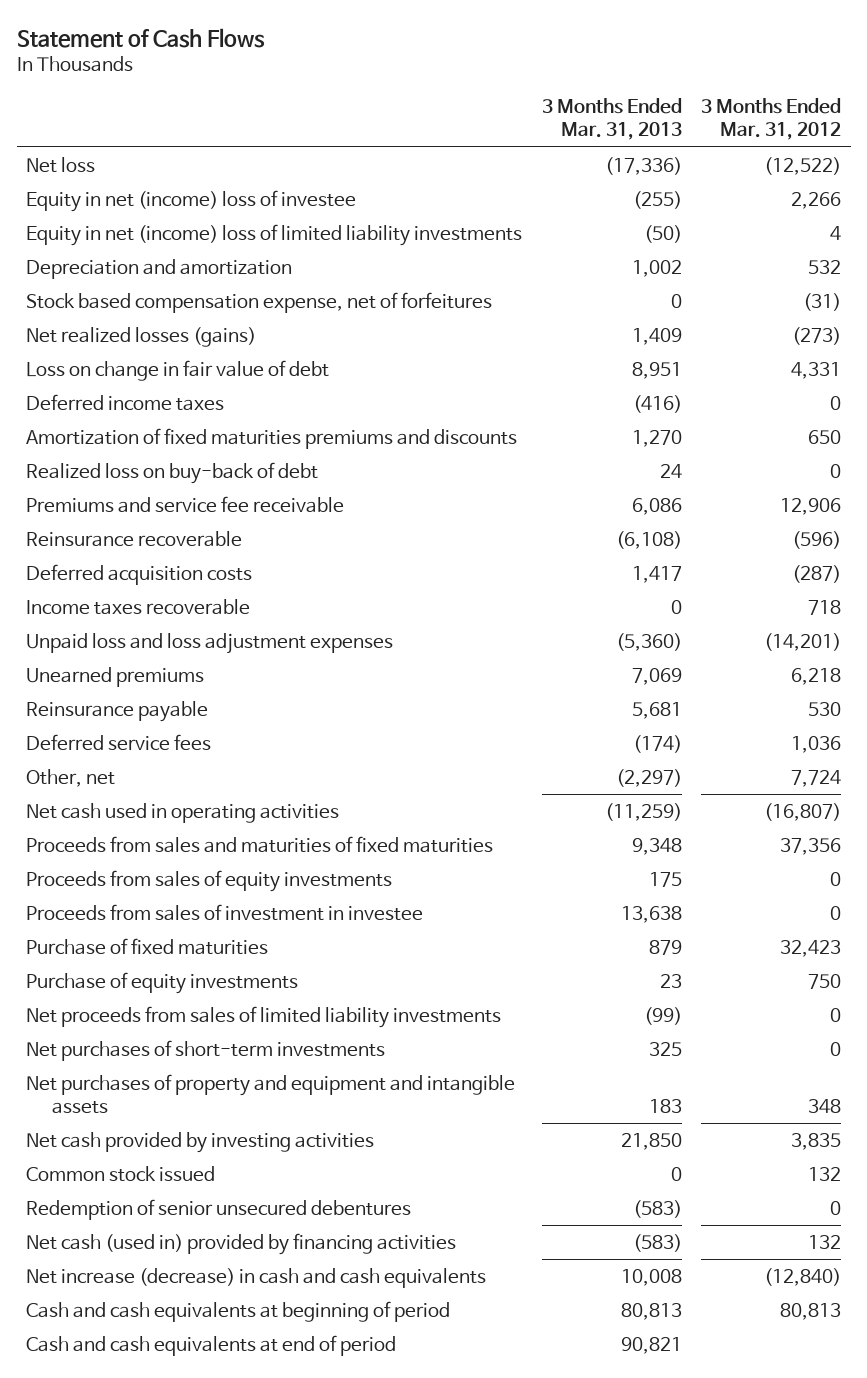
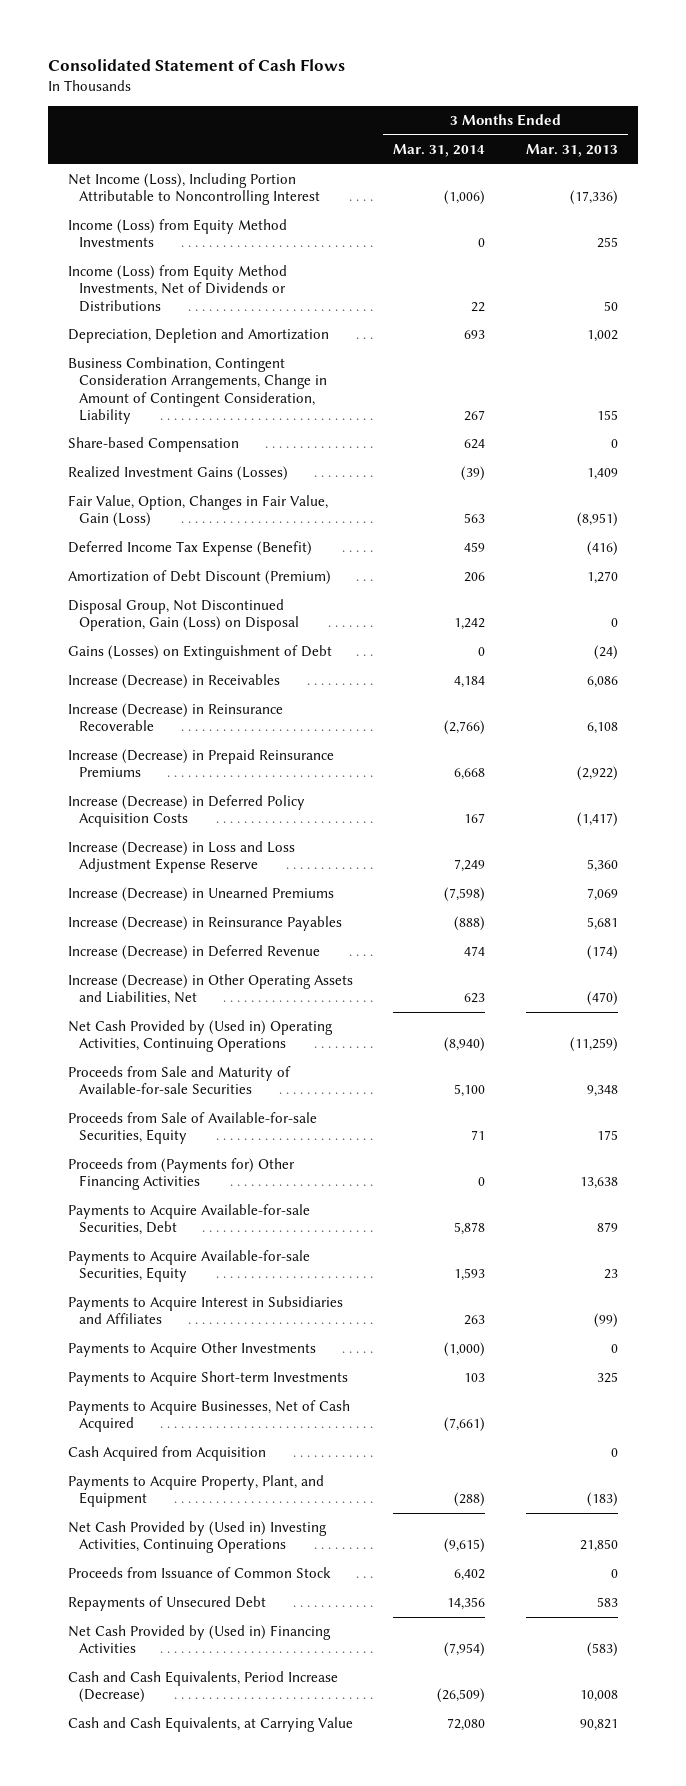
[16,27,265,48] Statement of Cash Flows -> [47,58,345,71] Consolidated Statement of Cash Flows
[701,98,842,141] 3 Months Ended Mar. 31, 2012 -> none
none -> [393,144,486,158] Mar. 31, 2014
[26,598,251,615] Income taxes recoverable -> none
[26,1334,397,1356] Cash and cash equivalents at end of period -> none
[26,156,96,173] Net loss -> [67,173,320,206] Net Income (Loss), Including Portion Attributable to Noncontrolling Interest
[26,189,357,212] Equity in net (income) loss of investee -> [67,219,287,248] Income (Loss) from Equity Method Investments
[632,190,682,209] (255) -> [596,237,618,249] 255
[26,223,523,246] Equity in net (income) loss of limited liability investments -> [67,265,287,312] Income (Loss) from Equity Method Investments, Net of Dividends or Distributions
[643,224,682,243] (50) -> [603,300,618,311] 50
[26,258,293,279] Depreciation and amortization -> [67,328,329,344] Depreciation, Depletion and Amortization
none -> [67,357,327,424] Business Combination, Contingent Consideration Arrangements, Change in Amount of Contingent Consideration, Liability
[26,291,493,313] Stock based compensation expense, net of forfeitures -> [67,437,239,453] Share-based Compensation
[26,326,257,347] Net realized losses (gains) -> [67,466,288,482] Realized Investment Gains (Losses)
[26,359,330,381] Loss on change in fair value of debt -> [67,495,328,528] Fair Value, Option, Changes in Fair Value, Gain (Loss)
[631,361,682,379] 8,951 -> [576,512,618,528] (8,951)
[26,393,225,411] Deferred income taxes -> [67,541,312,557] Deferred Income Tax Expense (Benefit)
[26,427,518,449] Amortization of fixed maturities premiums and discounts -> [67,570,331,586] Amortization of Debt Discount (Premium)
none -> [67,599,299,632] Disposal Group, Not Discontinued Operation, Gain (Loss) on Disposal
[26,461,319,484] Realized loss on buy-back of debt -> [67,645,332,661] Gains (Losses) on Extinguishment of Debt
[659,463,682,478] 24 -> [593,645,618,661] (24)
[26,495,345,513] Premiums and service fee receivable -> [67,674,280,690] Increase (Decrease) in Receivables
[26,530,243,547] Reinsurance recoverable -> [67,703,283,732] Increase (Decrease) in Reinsurance Recoverable
[615,530,682,549] (6,108) -> [586,722,618,735] 6,108
none -> [67,749,334,778] Increase (Decrease) in Prepaid Reinsurance Premiums
[26,563,253,585] Deferred acquisition costs -> [67,795,305,828] Increase (Decrease) in Deferred Policy Acquisition Costs
[631,565,682,583] 1,417 -> [576,812,618,828] (1,417)
[26,632,394,654] Unpaid loss and loss adjustment expenses -> [67,841,295,874] Increase (Decrease) in Loss and Loss Adjustment Expense Reserve
[615,632,682,651] (5,360) -> [586,859,618,873] 5,360
[26,666,205,687] Unearned premiums -> [67,887,334,903] Increase (Decrease) in Unearned Premiums
[26,700,209,722] Reinsurance payable -> [67,916,342,932] Increase (Decrease) in Reinsurance Payables
[26,733,212,751] Deferred service fees -> [67,945,320,961] Increase (Decrease) in Deferred Revenue
[26,768,116,787] Other, net -> [67,974,353,1006] Increase (Decrease) in Other Operating Assets and Liabilities, Net
[615,768,682,787] (2,297) -> [586,991,618,1007] (470)
[26,802,340,823] Net cash used in operating activities -> [67,1020,333,1053] Net Cash Provided by (Used in) Operating Activities, Continuing Operations
[26,835,494,853] Proceeds from sales and maturities of fixed maturities -> [67,1066,291,1095] Proceeds from Sale and Maturity of Available-for-sale Securities
[26,869,393,892] Proceeds from sales of equity investments -> [67,1112,317,1145] Proceeds from Sale of Available-for-sale Securities, Equity
[26,903,424,921] Proceeds from sales of investment in investee -> [67,1158,295,1191] Proceeds from (Payments for) Other Financing Activities
[26,937,269,955] Purchase of fixed maturities -> [67,1204,310,1236] Payments to Acquire Available-for-sale Securities, Debt
[26,971,299,994] Purchase of equity investments -> [67,1250,310,1283] Payments to Acquire Available-for-sale Securities, Equity
[26,1005,502,1028] Net proceeds from sales of limited liability investments -> [67,1296,343,1325] Payments to Acquire Interest in Subsidiaries and Affiliates
none -> [67,1342,316,1358] Payments to Acquire Other Investments
[26,1039,386,1061] Net purchases of short-term investments -> [67,1371,348,1387] Payments to Acquire Short-term Investments
none -> [67,1400,350,1433] Payments to Acquire Businesses, Net of Cash Acquired
none -> [67,1446,266,1462] Cash Acquired from Acquisition
[26,1073,516,1114] Net purchases of property and equipment and intangible assets -> [67,1475,324,1508] Payments to Acquire Property, Plant, and Equipment
[648,1098,682,1113] 183 -> [586,1492,618,1508] (183)
[26,1131,375,1153] Net cash provided by investing activities -> [67,1521,327,1554] Net Cash Provided by (Used in) Investing Activities, Continuing Operations
[26,1165,216,1182] Common stock issued -> [67,1567,331,1579] Proceeds from Issuance of Common Stock
[26,1198,412,1220] Redemption of senior unsecured debentures -> [67,1596,266,1612] Repayments of Unsecured Debt
[632,1199,682,1218] (583) -> [596,1597,618,1608] 583
[26,1232,457,1255] Net cash (used in) provided by financing activities -> [67,1625,331,1654] Net Cash Provided by (Used in) Financing Activities
[26,1267,487,1288] Net increase (decrease) in cash and cash equivalents -> [67,1671,338,1704] Cash and Cash Equivalents, Period Increase (Decrease)
[26,1300,451,1322] Cash and cash equivalents at beginning of period -> [67,1717,353,1733] Cash and Cash Equivalents, at Carrying Value
[620,1302,682,1320] 80,813 -> [579,1719,618,1732] 90,821

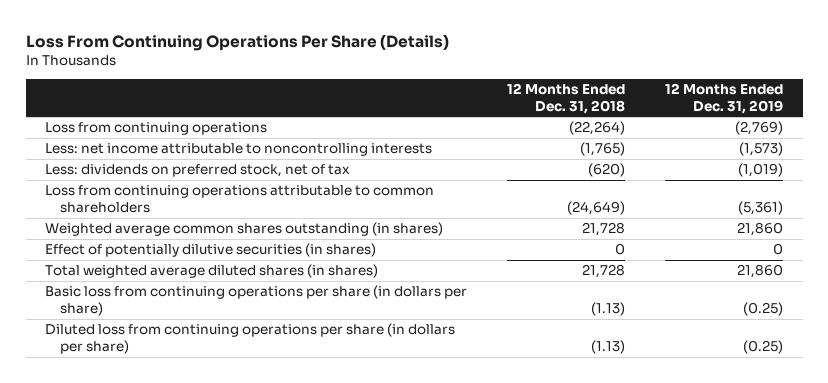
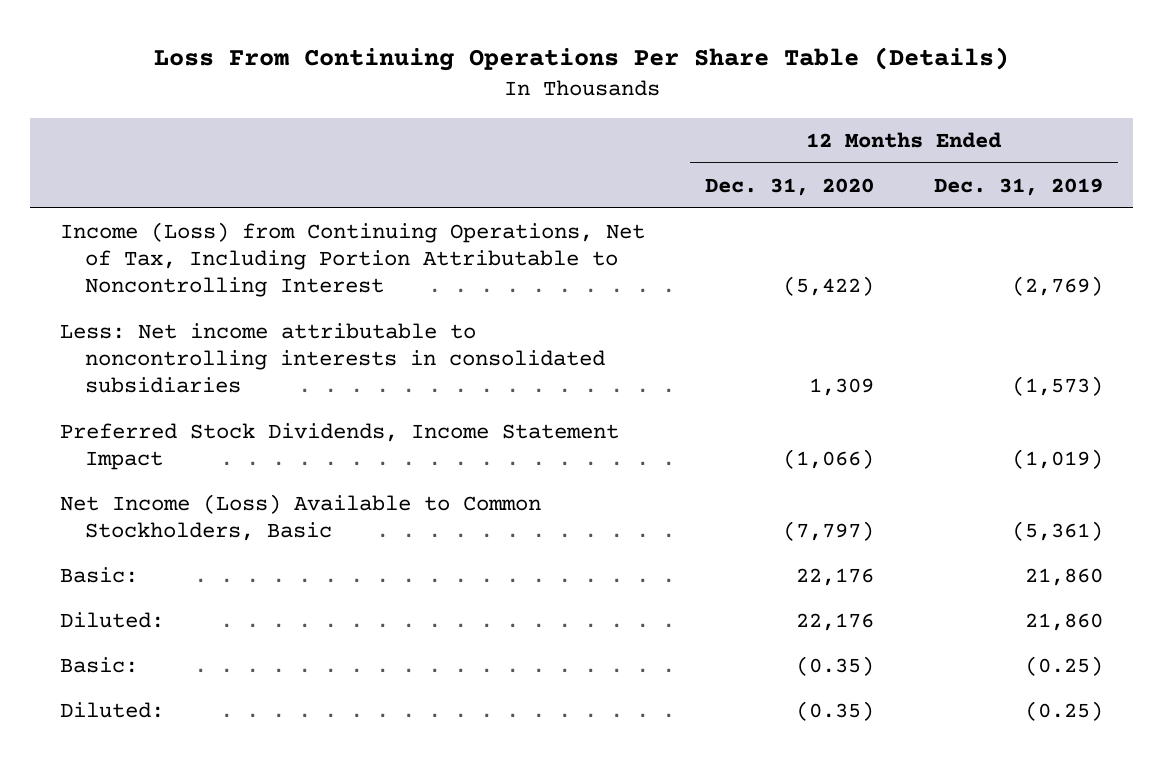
[25,33,449,51] Loss From Continuing Operations Per Share (Details) -> [153,46,1009,71] Loss From Continuing Operations Per Share Table (Details)
[507,82,626,115] 12 Months Ended Dec. 31, 2018 -> none
none -> [705,177,875,196] Dec. 31, 2020
[45,243,377,258] Effect of potentially dilutive securities (in shares) -> none
[45,122,268,136] Loss from continuing operations -> [60,222,646,298] Income (Loss) from Continuing Operations, Net of Tax, Including Portion Attributable to Noncontrolling Interest
[45,143,433,157] Less: net income attributable to noncontrolling interests -> [60,323,606,394] Less: Net income attributable to noncontrolling interests in consolidated subsidiaries
[45,164,351,178] Less: dividends on preferred stock, net of tax -> [60,423,620,471] Preferred Stock Dividends, Income Statement Impact
[45,185,435,214] Loss from continuing operations attributable to common shareholders -> [60,494,542,542] Net Income (Loss) Available to Common Stockholders, Basic
[45,222,444,237] Weighted average common shares outstanding (in shares) -> [60,567,139,584] Basic:
[45,264,379,279] Total weighted average diluted shares (in shares) -> [60,612,165,629] Diluted:
[45,285,468,317] Basic loss from continuing operations per share (in dollars per share) -> [60,657,139,674] Basic:
[45,323,456,355] Diluted loss from continuing operations per share (in dollars per share) -> [60,702,165,719] Diluted:

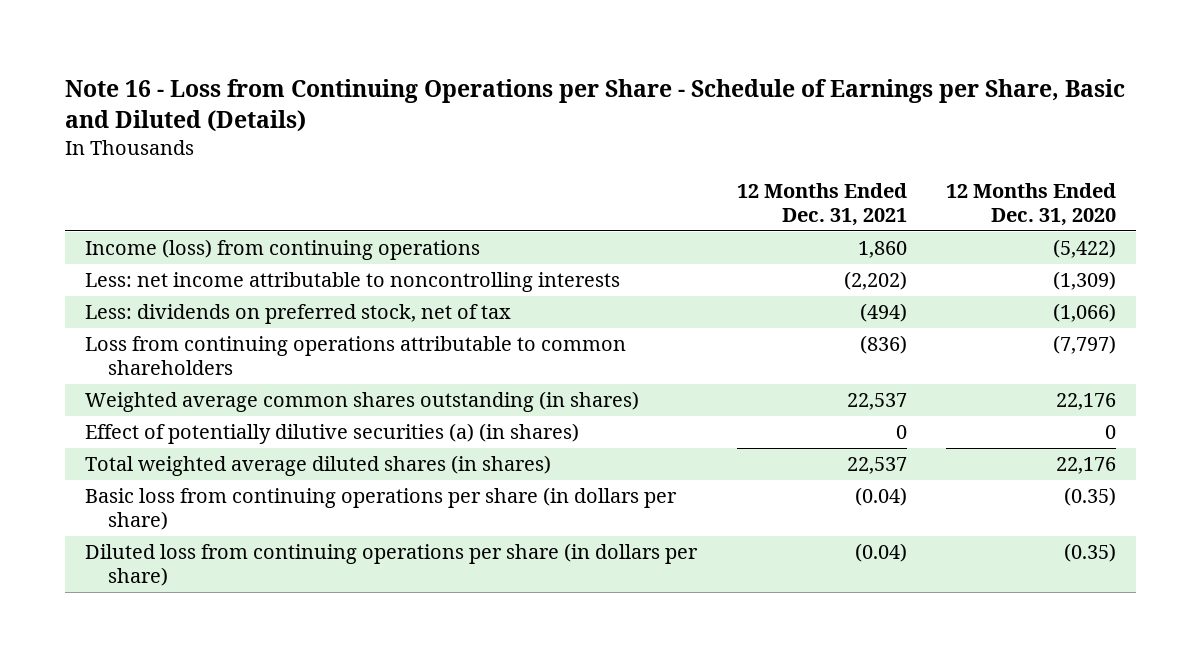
[153,46,1009,71] Loss From Continuing Operations Per Share Table (Details) -> [65,78,1126,132] Note 16 - Loss from Continuing Operations per Share - Schedule of Earnings per Share, Basic and Diluted (Details)
[934,177,1104,196] Dec. 31, 2019 -> none
none -> [736,183,907,226] 12 Months Ended Dec. 31, 2021
[60,222,646,298] Income (Loss) from Continuing Operations, Net of Tax, Including Portion Attributable to Noncontrolling Interest -> [85,239,481,261] Income (loss) from continuing operations
[60,323,606,394] Less: Net income attributable to noncontrolling interests in consolidated subsidiaries -> [85,272,621,293] Less: net income attributable to noncontrolling interests
[809,378,875,397] 1,309 -> [1053,271,1117,291] (1,309)
[60,423,620,471] Preferred Stock Dividends, Income Statement Impact -> [85,304,512,325] Less: dividends on preferred stock, net of tax
[60,494,542,542] Net Income (Loss) Available to Common Stockholders, Basic -> [85,336,627,375] Loss from continuing operations attributable to common shareholders
[60,567,139,584] Basic: -> [85,391,640,413] Weighted average common shares outstanding (in shares)
none -> [85,423,580,445] Effect of potentially dilutive securities (a) (in shares)
[60,612,165,629] Diluted: -> [85,455,552,477] Total weighted average diluted shares (in shares)
[60,657,139,674] Basic: -> [85,487,678,530] Basic loss from continuing operations per share (in dollars per share)
[60,702,165,719] Diluted: -> [85,543,699,586] Diluted loss from continuing operations per share (in dollars per share)

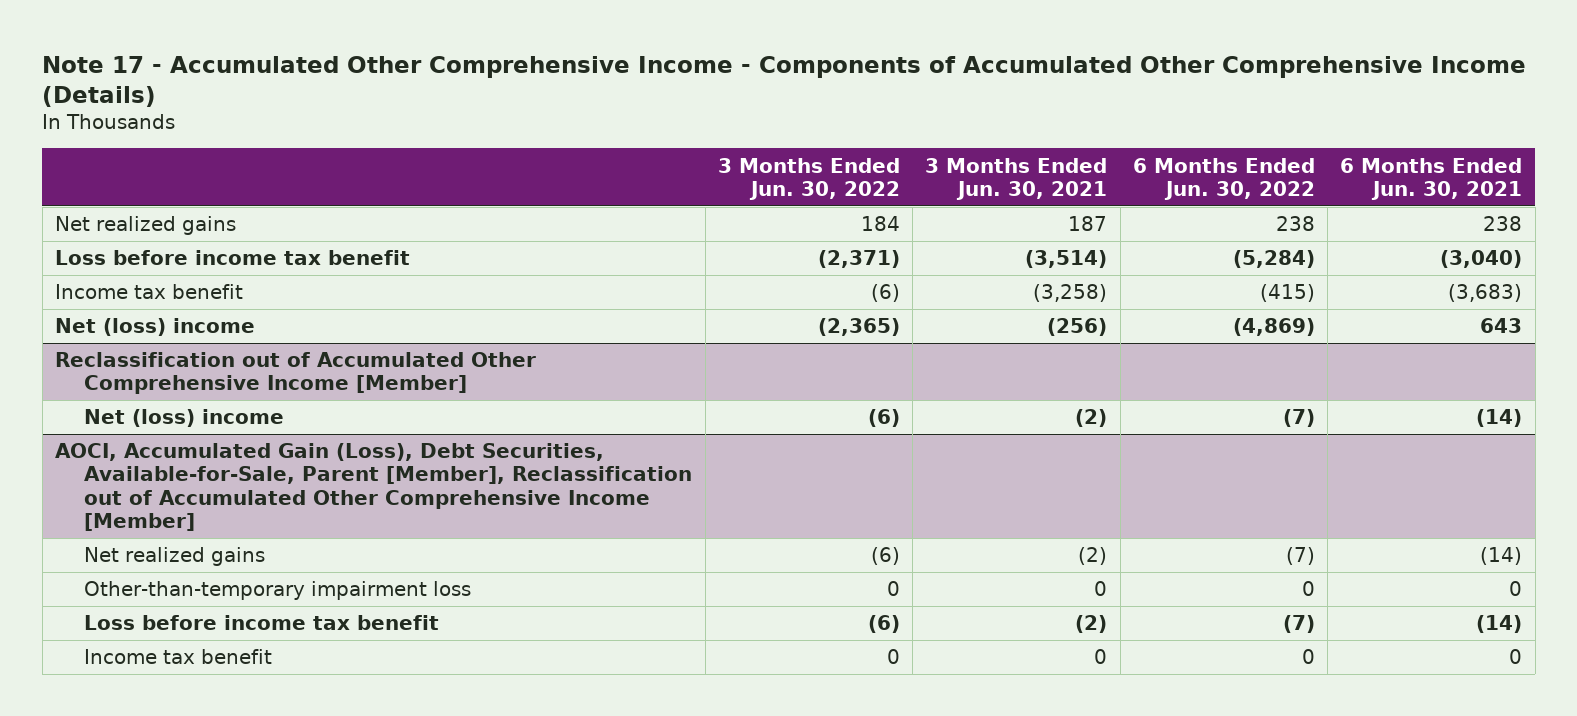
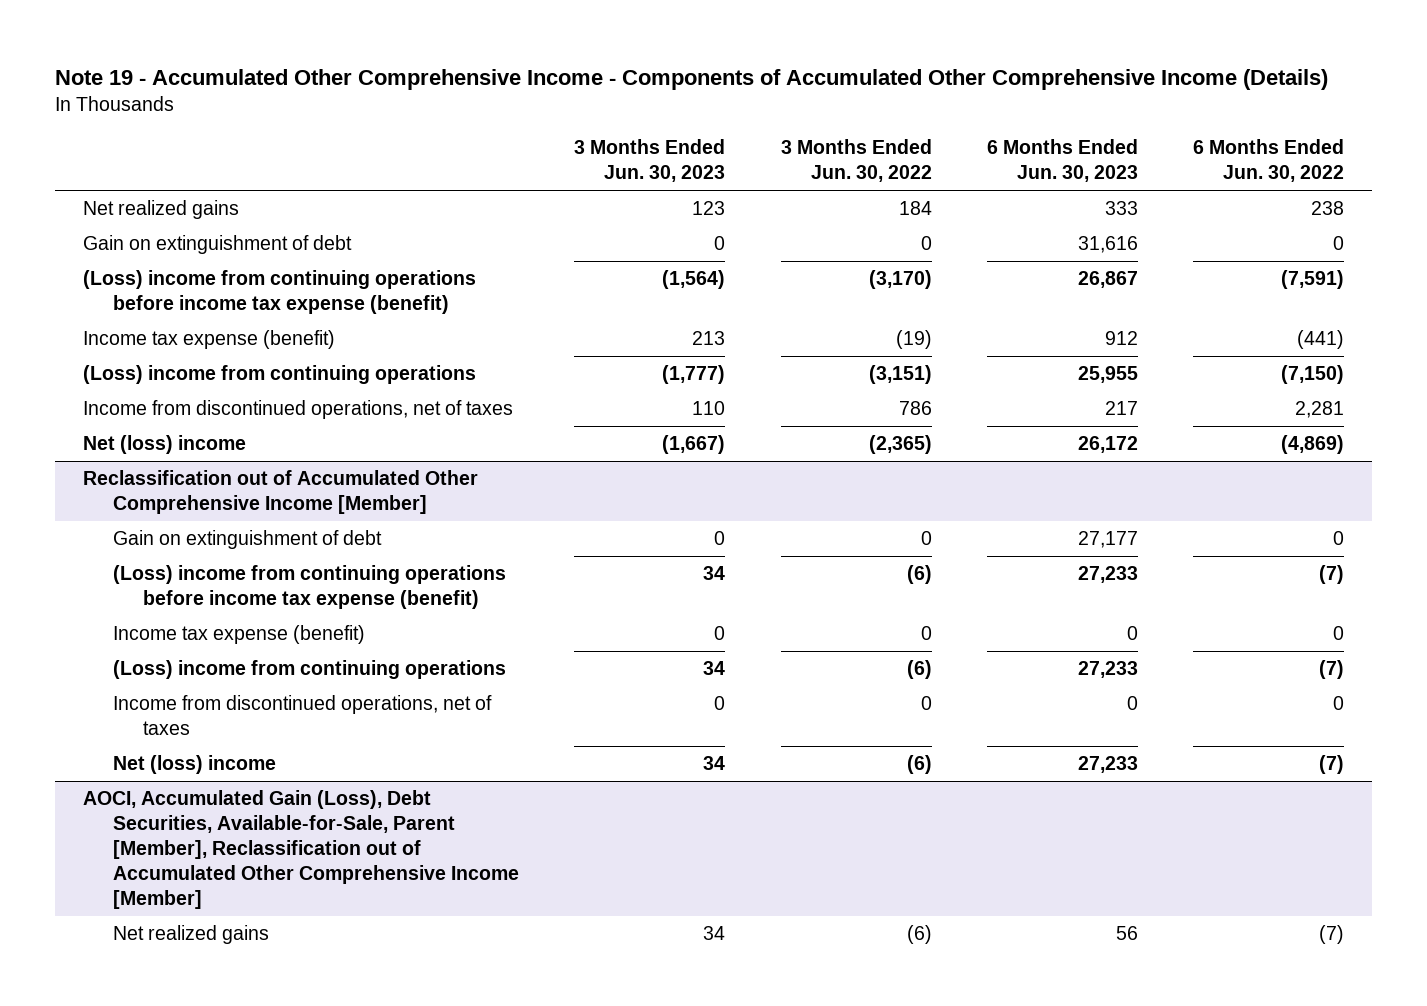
[42,55,1527,107] Note 17 - Accumulated Other Comprehensive Income - Components of Accumulated Other Comprehensive Income (Details) -> [55,69,1329,91] Note 19 - Accumulated Other Comprehensive Income - Components of Accumulated Other Comprehensive Income (Details)
[925,157,1108,200] 3 Months Ended Jun. 30, 2021 -> none
[1340,157,1523,200] 6 Months Ended Jun. 30, 2021 -> none
none -> [574,139,726,183] 3 Months Ended Jun. 30, 2023
none -> [986,139,1138,183] 6 Months Ended Jun. 30, 2023
none -> [82,235,352,255] Gain on extinguishment of debt
[55,250,411,266] Loss before income tax benefit -> [82,270,476,315] (Loss) income from continuing operations before income tax expense (benefit)
[817,250,900,269] (2,371) -> [868,270,932,290] (3,170)
[1232,250,1315,269] (5,284) -> [1281,270,1345,290] (7,591)
[55,284,244,300] Income tax benefit -> [82,330,335,350] Income tax expense (benefit)
[870,284,900,303] (6) -> [895,330,932,350] (19)
[1259,284,1315,303] (415) -> [1297,330,1345,350] (441)
none -> [82,365,476,385] (Loss) income from continuing operations
none -> [82,400,513,420] Income from discontinued operations, net of taxes
none -> [112,530,382,550] Gain on extinguishment of debt
none -> [112,565,506,610] (Loss) income from continuing operations before income tax expense (benefit)
none -> [112,625,365,645] Income tax expense (benefit)
none -> [112,660,506,680] (Loss) income from continuing operations
none -> [112,695,492,736] Income from discontinued operations, net of taxes
[84,581,472,601] Other-than-temporary impairment loss -> none
[84,615,440,631] Loss before income tax benefit -> none
[84,649,273,665] Income tax benefit -> none

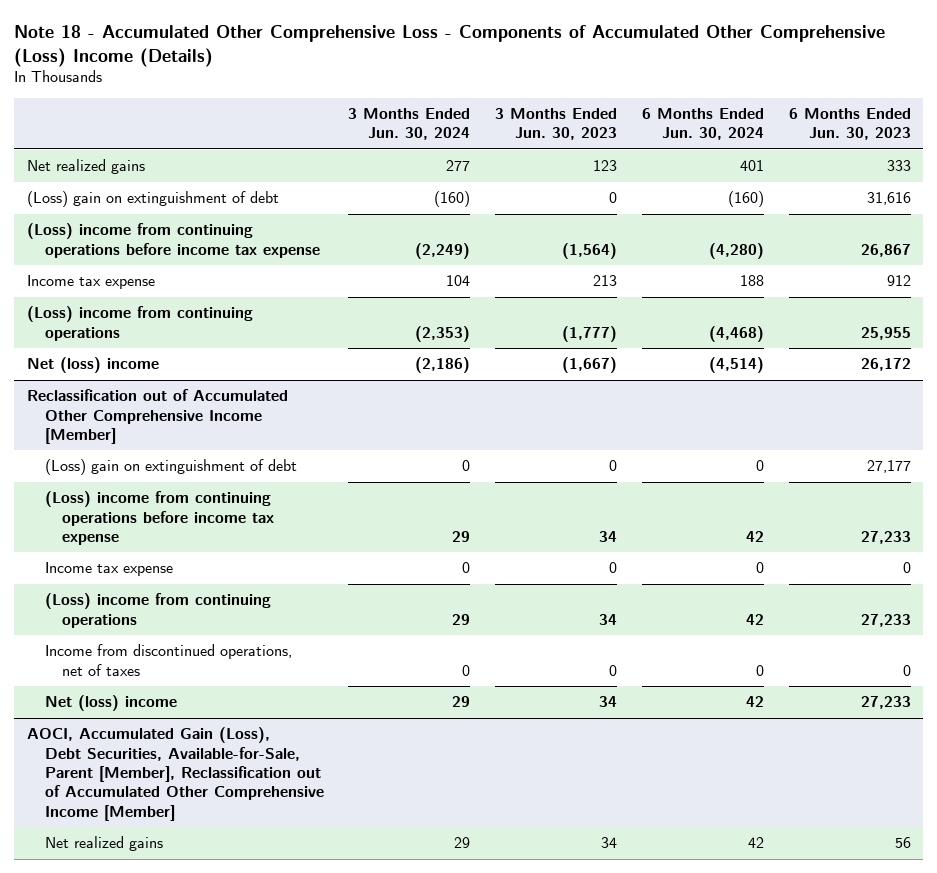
[55,69,1329,91] Note 19 - Accumulated Other Comprehensive Income - Components of Accumulated Other Comprehensive Income (Details) -> [14,25,886,67] Note 18 - Accumulated Other Comprehensive Loss - Components of Accumulated Other Comprehensive (Loss) Income (Details)
[780,139,932,183] 3 Months Ended Jun. 30, 2022 -> none
[1193,139,1345,183] 6 Months Ended Jun. 30, 2022 -> none
none -> [348,107,471,141] 3 Months Ended Jun. 30, 2024
none -> [641,107,764,141] 6 Months Ended Jun. 30, 2024
[82,235,352,255] Gain on extinguishment of debt -> [26,191,279,208] (Loss) gain on extinguishment of debt
[82,270,476,315] (Loss) income from continuing operations before income tax expense (benefit) -> [26,223,320,258] (Loss) income from continuing operations before income tax expense
[82,330,335,350] Income tax expense (benefit) -> [26,275,155,290] Income tax expense
[82,400,513,420] Income from discontinued operations, net of taxes -> none
[112,530,382,550] Gain on extinguishment of debt -> [44,459,297,476] (Loss) gain on extinguishment of debt
[112,565,506,610] (Loss) income from continuing operations before income tax expense (benefit) -> [44,491,275,545] (Loss) income from continuing operations before income tax expense
[112,625,365,645] Income tax expense (benefit) -> [44,562,173,577] Income tax expense

